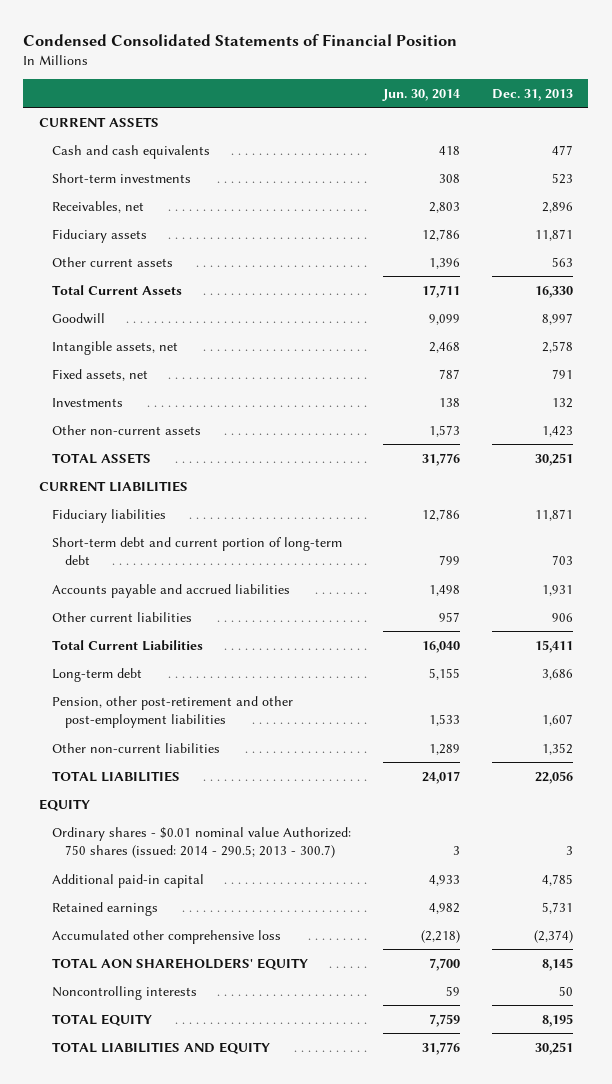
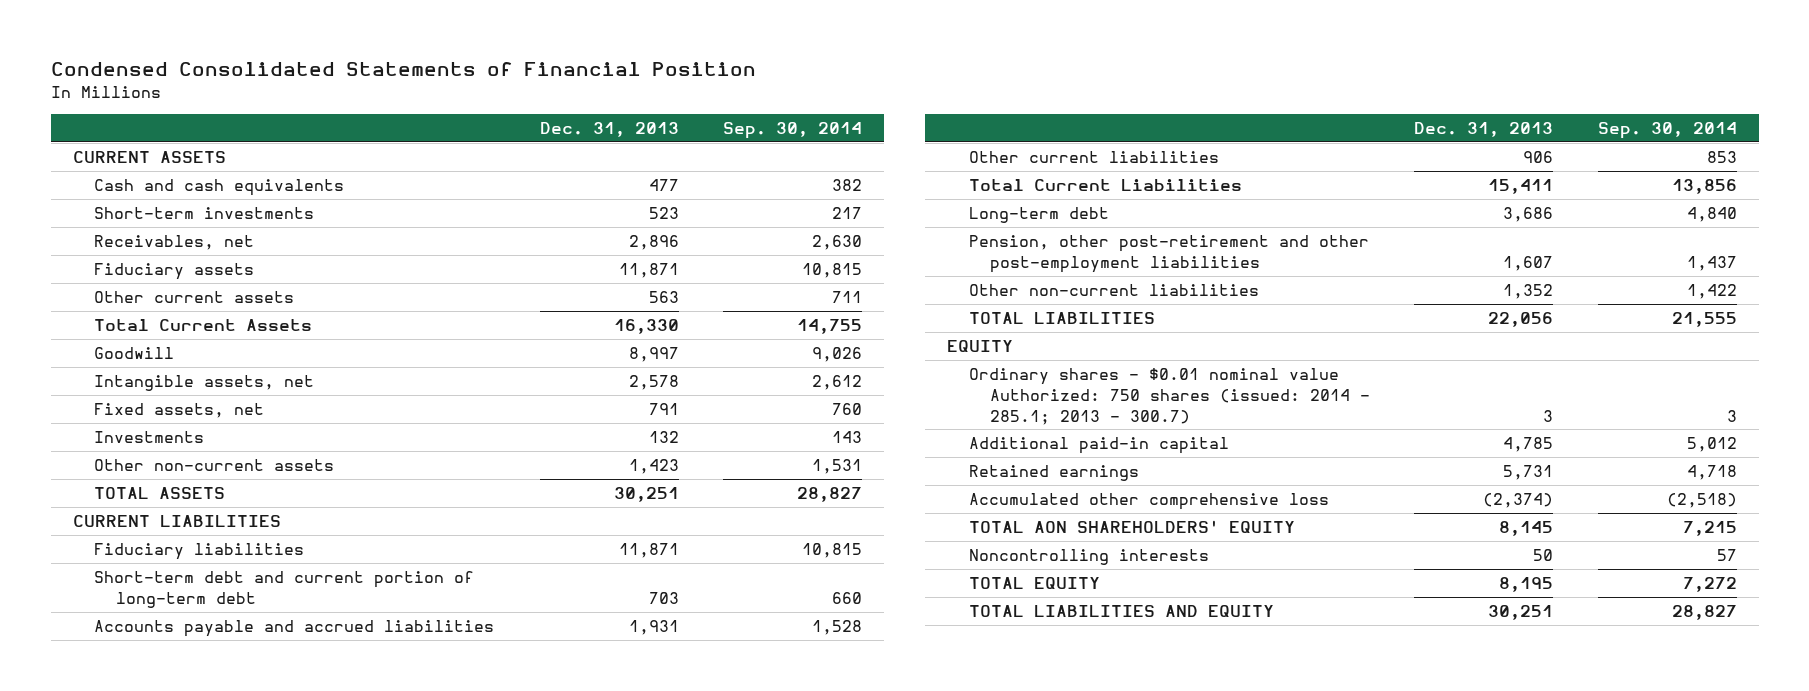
[381,88,460,101] Jun. 30, 2014 -> none
none -> [723,122,863,140] Sep. 30, 2014
[51,826,351,859] Ordinary shares - $0.01 nominal value Authorized: 750 shares (issued: 2014 - 290.5; 2013 - 300.7) -> [968,368,1371,425] Ordinary shares - $0.01 nominal value Authorized: 750 shares (issued: 2014 - 285.1; 2013 - 300.7)

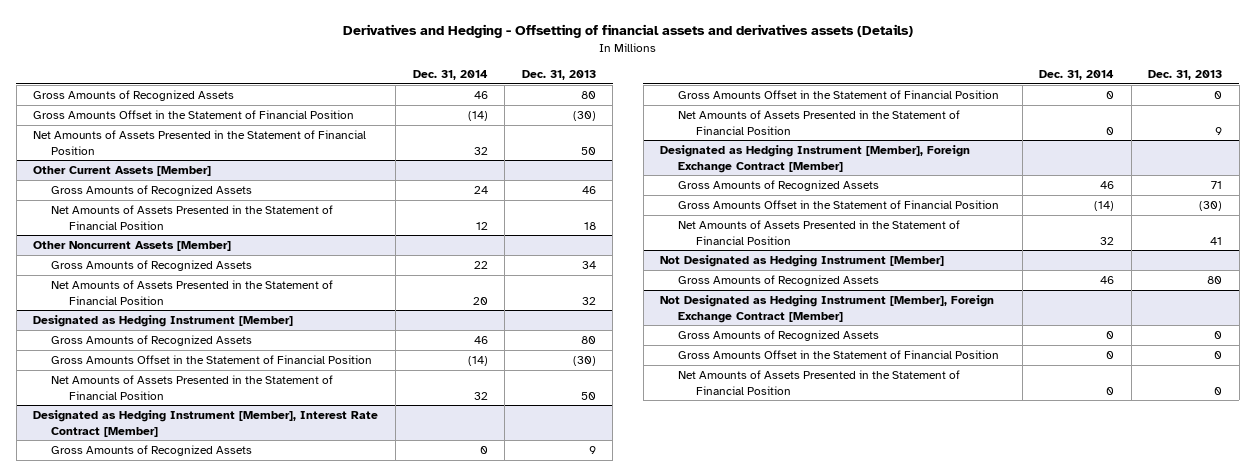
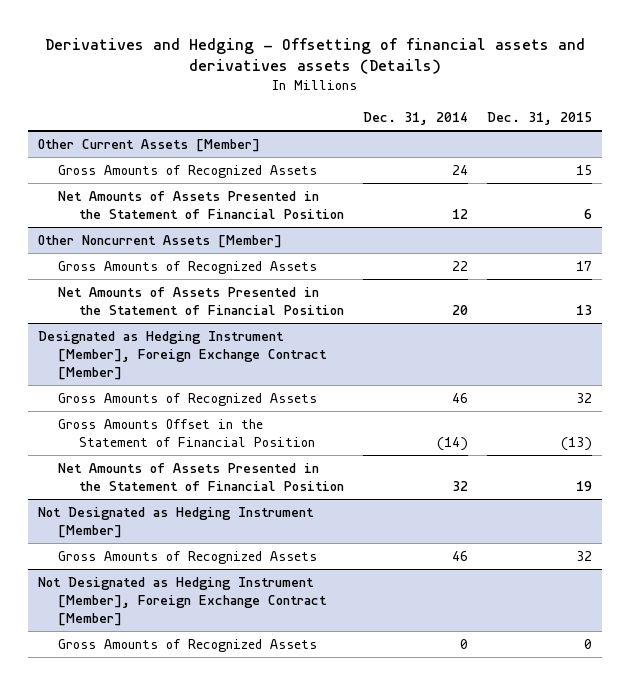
[521,70,596,81] Dec. 31, 2013 -> none
none -> [487,112,593,126] Dec. 31, 2015
[33,89,235,101] Gross Amounts of Recognized Assets -> none
[33,109,355,119] Gross Amounts Offset in the Statement of Financial Position -> none
[33,129,367,155] Net Amounts of Assets Presented in the Statement of Financial Position -> none
[33,314,294,327] Designated as Hedging Instrument [Member] -> none
[51,334,253,346] Gross Amounts of Recognized Assets -> none
[51,354,373,364] Gross Amounts Offset in the Statement of Financial Position -> none
[51,374,334,400] Net Amounts of Assets Presented in the Statement of Financial Position -> none
[33,409,379,437] Designated as Hedging Instrument [Member], Interest Rate Contract [Member] -> none
[51,444,253,456] Gross Amounts of Recognized Assets -> none
[677,89,999,99] Gross Amounts Offset in the Statement of Financial Position -> none
[677,109,960,135] Net Amounts of Assets Presented in the Statement of Financial Position -> none
[677,349,999,359] Gross Amounts Offset in the Statement of Financial Position -> none
[677,369,960,395] Net Amounts of Assets Presented in the Statement of Financial Position -> none

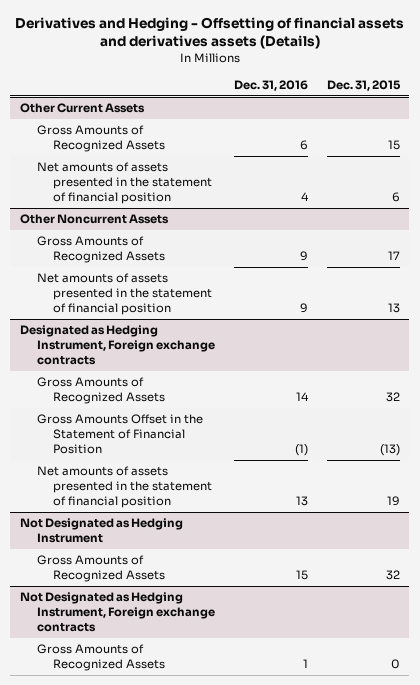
[363,112,469,126] Dec. 31, 2014 -> none
none -> [233,79,308,91] Dec. 31, 2016
[37,138,260,152] Other Current Assets [Member] -> [19,103,145,114] Other Current Assets
[58,190,345,219] Net Amounts of Assets Presented in the Statement of Financial Position -> [36,162,213,205] Net amounts of assets presented in the statement of financial position
[37,234,282,248] Other Noncurrent Assets [Member] -> [19,214,169,225] Other Noncurrent Assets
[58,286,345,315] Net Amounts of Assets Presented in the Statement of Financial Position -> [36,273,213,316] Net amounts of assets presented in the statement of financial position
[37,330,328,380] Designated as Hedging Instrument [Member], Foreign Exchange Contract [Member] -> [19,325,215,366] Designated as Hedging Instrument, Foreign exchange contracts
[58,462,345,491] Net Amounts of Assets Presented in the Statement of Financial Position -> [36,466,213,509] Net amounts of assets presented in the statement of financial position
[37,506,314,538] Not Designated as Hedging Instrument [Member] -> [19,518,183,544] Not Designated as Hedging Instrument
[37,576,328,626] Not Designated as Hedging Instrument [Member], Foreign Exchange Contract [Member] -> [19,592,215,633] Not Designated as Hedging Instrument, Foreign exchange contracts

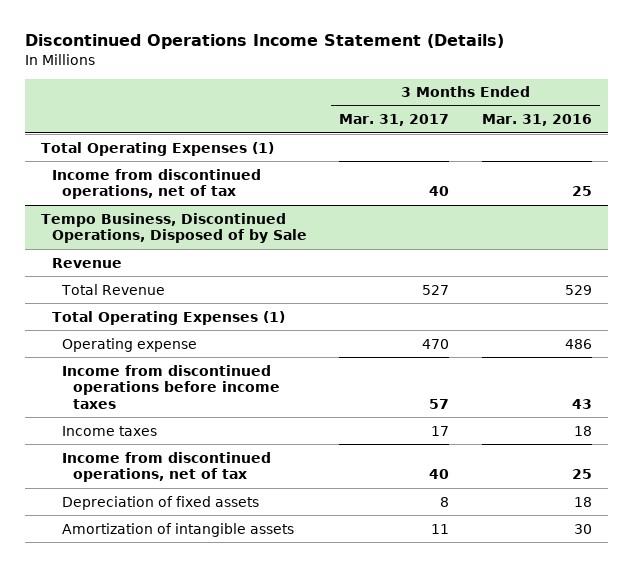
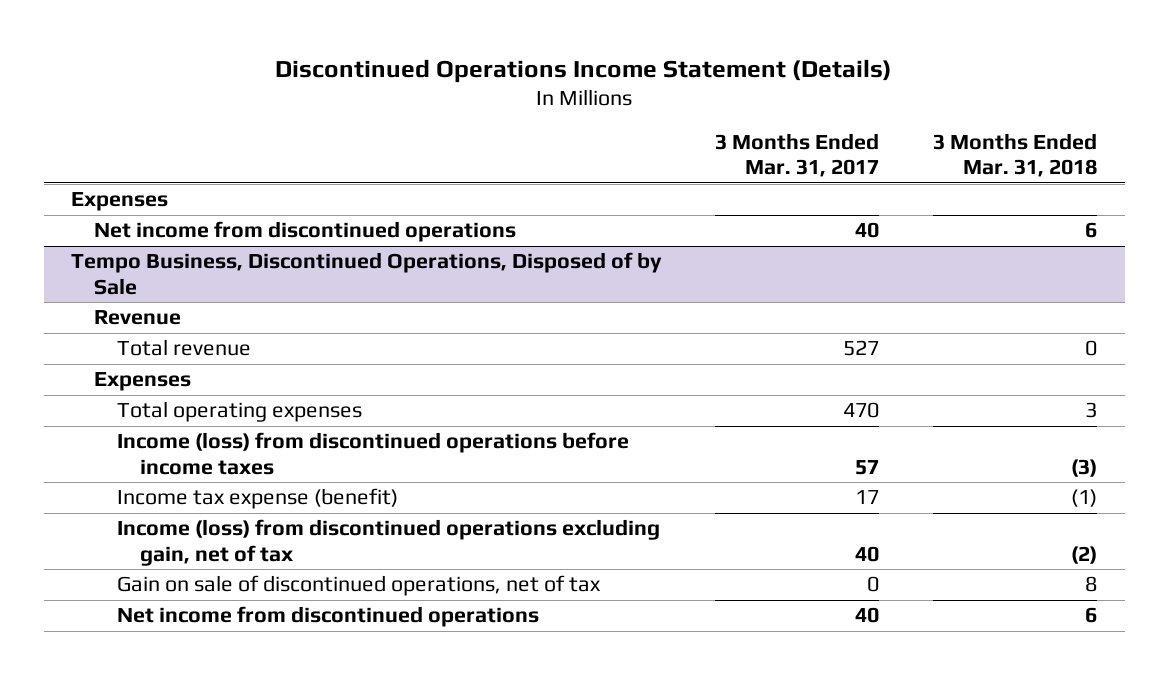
[482,114,593,127] Mar. 31, 2016 -> none
none -> [933,133,1098,178] 3 Months Ended Mar. 31, 2018
[41,141,275,156] Total Operating Expenses (1) -> [70,192,168,212] Expenses
[51,168,261,200] Income from discontinued operations, net of tax -> [93,221,516,243] Net income from discontinued operations
[62,495,260,510] Depreciation of fixed assets -> none
[62,522,295,537] Amortization of intangible assets -> none
[61,283,166,295] Total Revenue -> [117,339,252,357] Total revenue
[51,310,285,325] Total Operating Expenses (1) -> [93,372,191,392] Expenses
[62,337,198,352] Operating expense -> [117,401,363,423] Total operating expenses
[62,364,280,409] Income from discontinued operations before income taxes -> [117,432,630,475] Income (loss) from discontinued operations before income taxes
[62,425,158,436] Income taxes -> [117,488,399,510] Income tax expense (benefit)
none -> [117,519,661,566] Income (loss) from discontinued operations excluding gain, net of tax
none -> [117,575,602,597] Gain on sale of discontinued operations, net of tax
[62,451,272,483] Income from discontinued operations, net of tax -> [117,606,540,628] Net income from discontinued operations

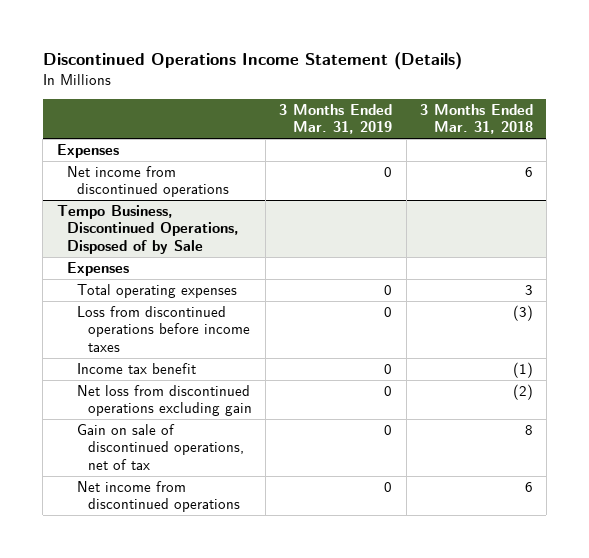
[715,133,880,178] 3 Months Ended Mar. 31, 2017 -> none
none -> [279,103,393,135] 3 Months Ended Mar. 31, 2019
[93,310,181,326] Revenue -> none
[117,339,252,357] Total revenue -> none
[117,432,630,475] Income (loss) from discontinued operations before income taxes -> [77,305,250,353] Loss from discontinued operations before income taxes
[117,488,399,510] Income tax expense (benefit) -> [77,362,197,374] Income tax benefit
[117,519,661,566] Income (loss) from discontinued operations excluding gain, net of tax -> [77,384,252,417] Net loss from discontinued operations excluding gain

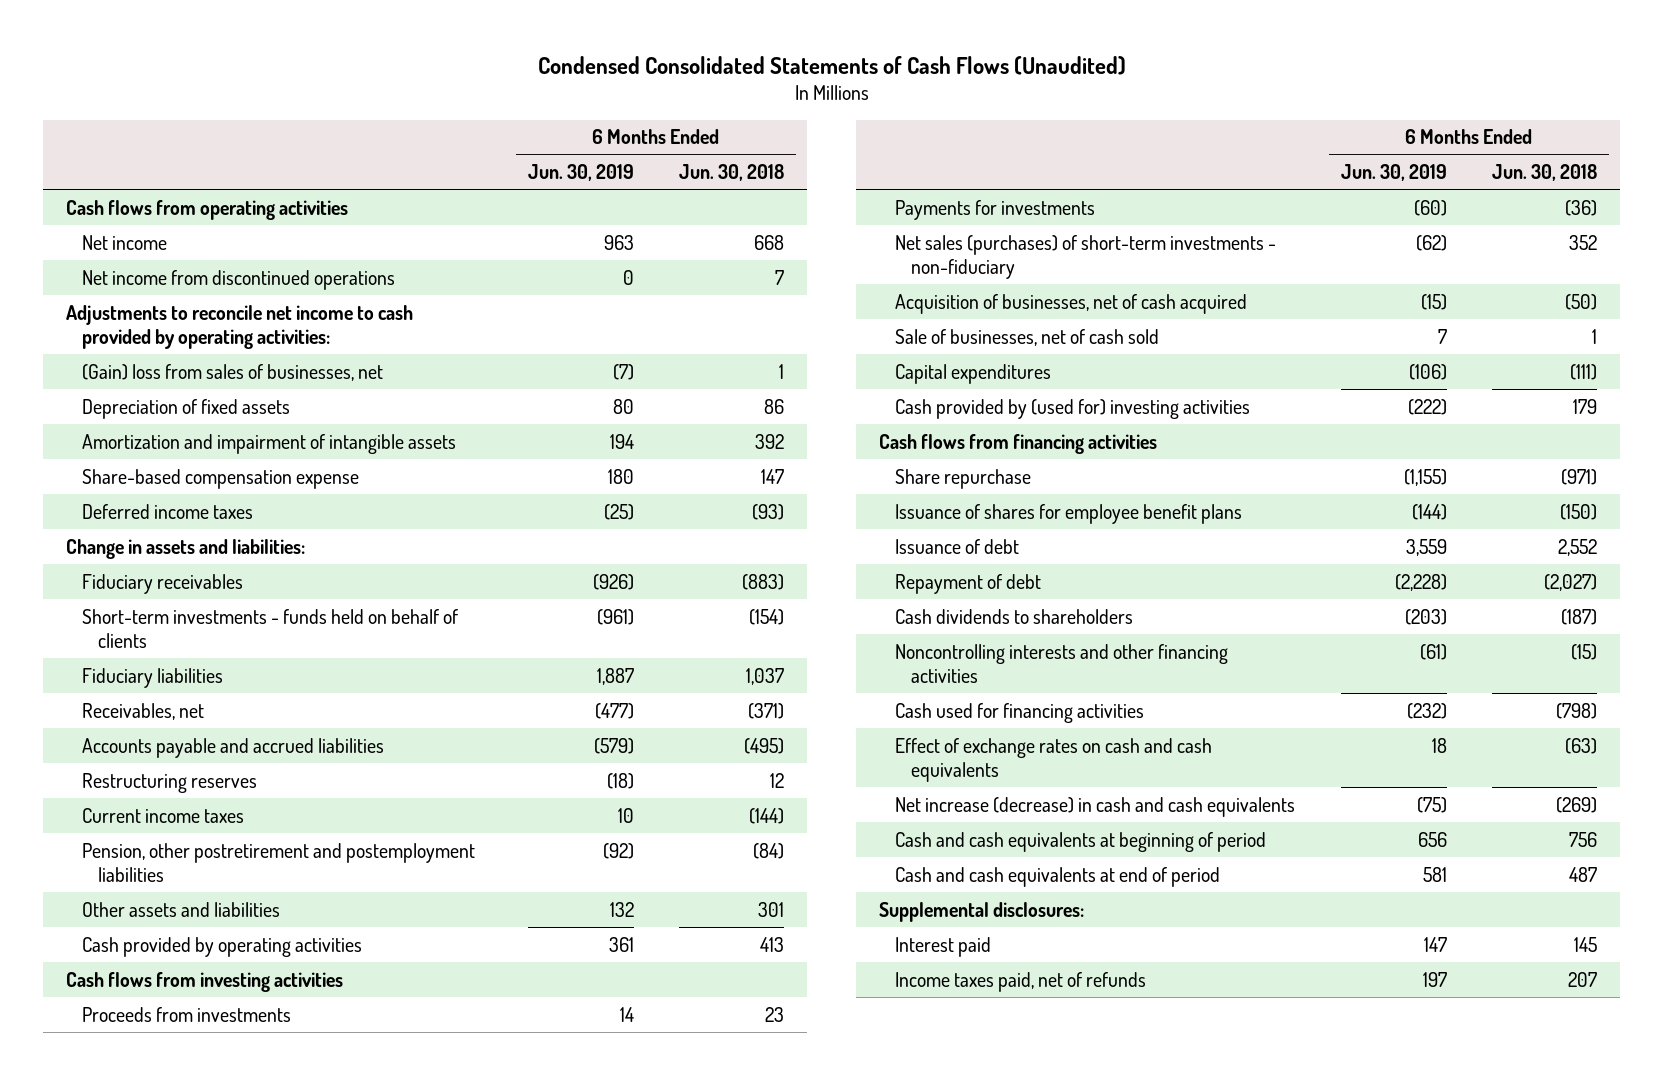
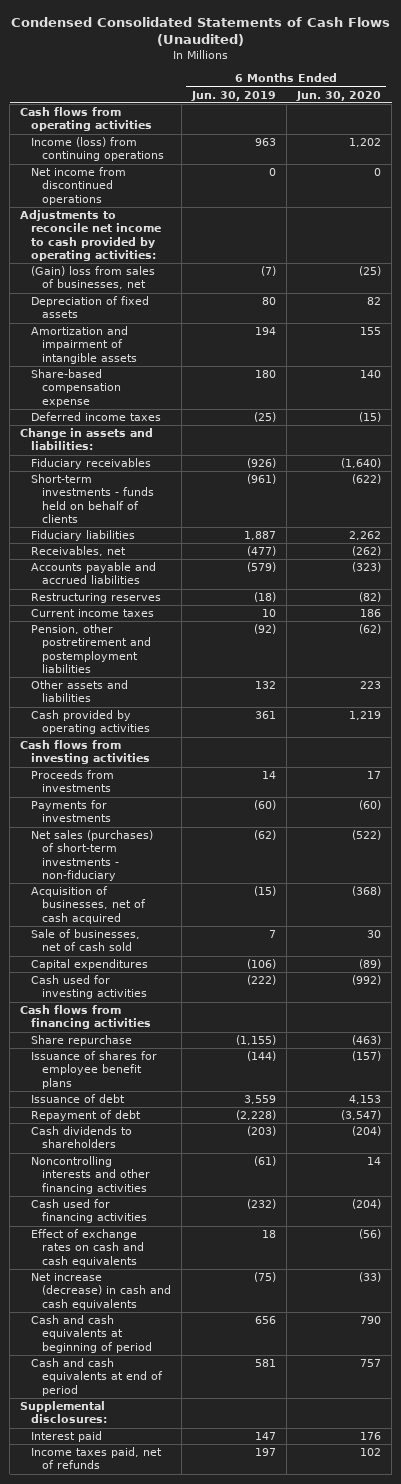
[679,163,785,181] Jun. 30, 2018 -> none
none -> [296,90,382,101] Jun. 30, 2020
[81,234,167,250] Net income -> [31,137,164,162] Income (loss) from continuing operations
[895,398,1251,419] Cash provided by (used for) investing activities -> [31,975,147,1000] Cash used for investing activities

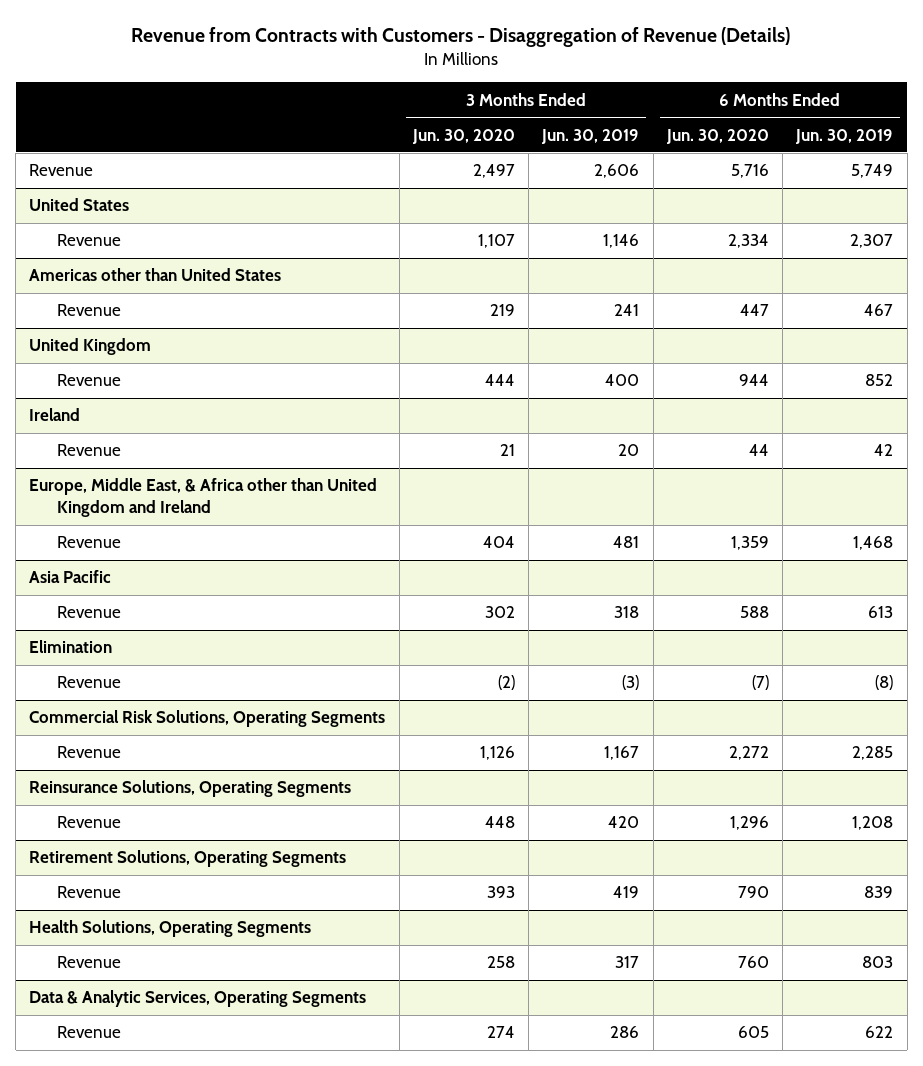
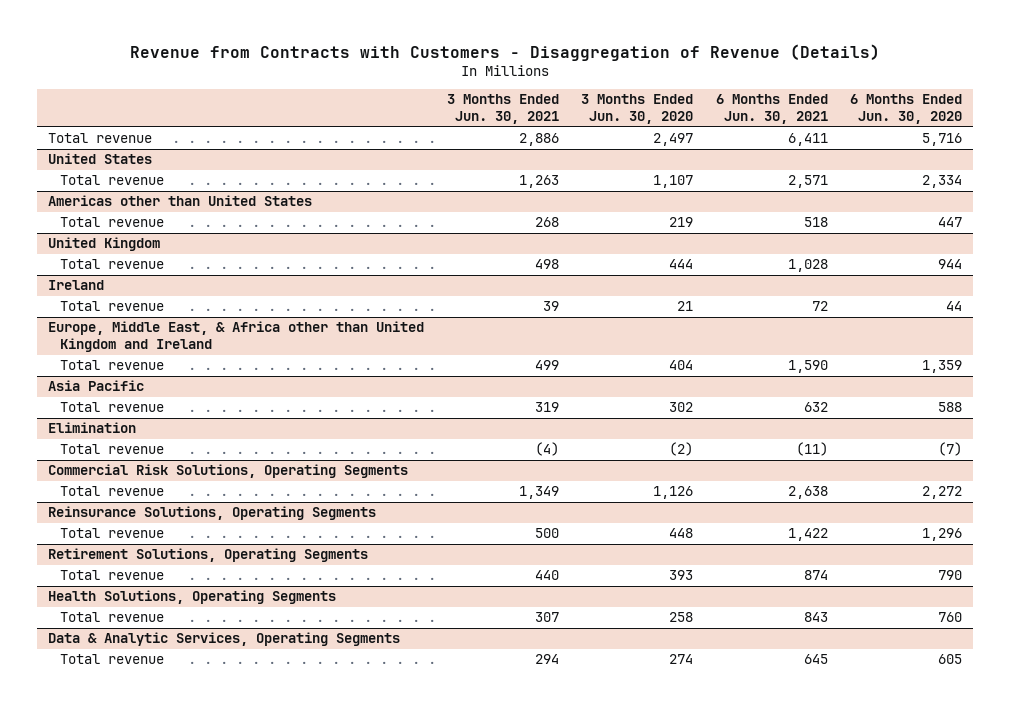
[541,128,640,144] Jun. 30, 2019 -> none
[795,128,894,144] Jun. 30, 2019 -> none
none -> [446,94,559,125] 3 Months Ended Jun. 30, 2021
none -> [715,94,828,125] 6 Months Ended Jun. 30, 2021
[29,164,94,177] Revenue -> [48,133,153,144] Total revenue
[56,234,121,247] Revenue -> [60,175,165,186] Total revenue
[56,304,121,317] Revenue -> [60,217,165,228] Total revenue
[56,374,121,387] Revenue -> [60,259,165,270] Total revenue
[56,444,121,457] Revenue -> [60,301,165,312] Total revenue
[56,536,121,549] Revenue -> [60,360,165,371] Total revenue
[56,606,121,619] Revenue -> [60,402,165,413] Total revenue
[56,676,121,689] Revenue -> [60,444,165,455] Total revenue
[56,746,121,759] Revenue -> [60,486,165,497] Total revenue
[56,816,121,829] Revenue -> [60,528,165,539] Total revenue
[56,886,121,899] Revenue -> [60,570,165,581] Total revenue
[56,956,121,969] Revenue -> [60,612,165,623] Total revenue
[56,1026,121,1039] Revenue -> [60,654,165,665] Total revenue

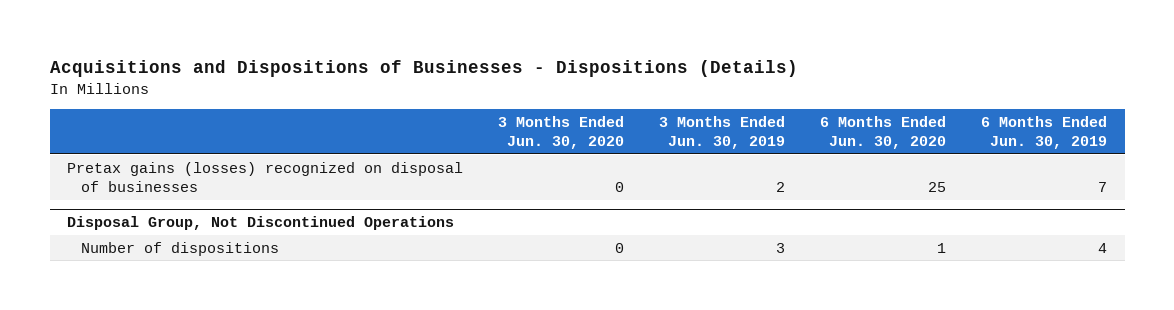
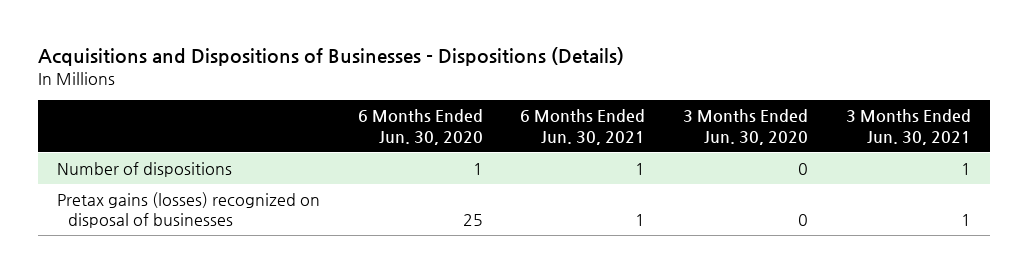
[659,115,786,149] 3 Months Ended Jun. 30, 2019 -> none
[981,115,1108,149] 6 Months Ended Jun. 30, 2019 -> none
none -> [520,109,646,145] 6 Months Ended Jun. 30, 2021
none -> [846,109,972,145] 3 Months Ended Jun. 30, 2021
[67,216,455,231] Disposal Group, Not Discontinued Operations -> none
[67,161,464,192] Pretax gains (losses) recognized on disposal of businesses -> [56,192,320,229] Pretax gains (losses) recognized on disposal of businesses

